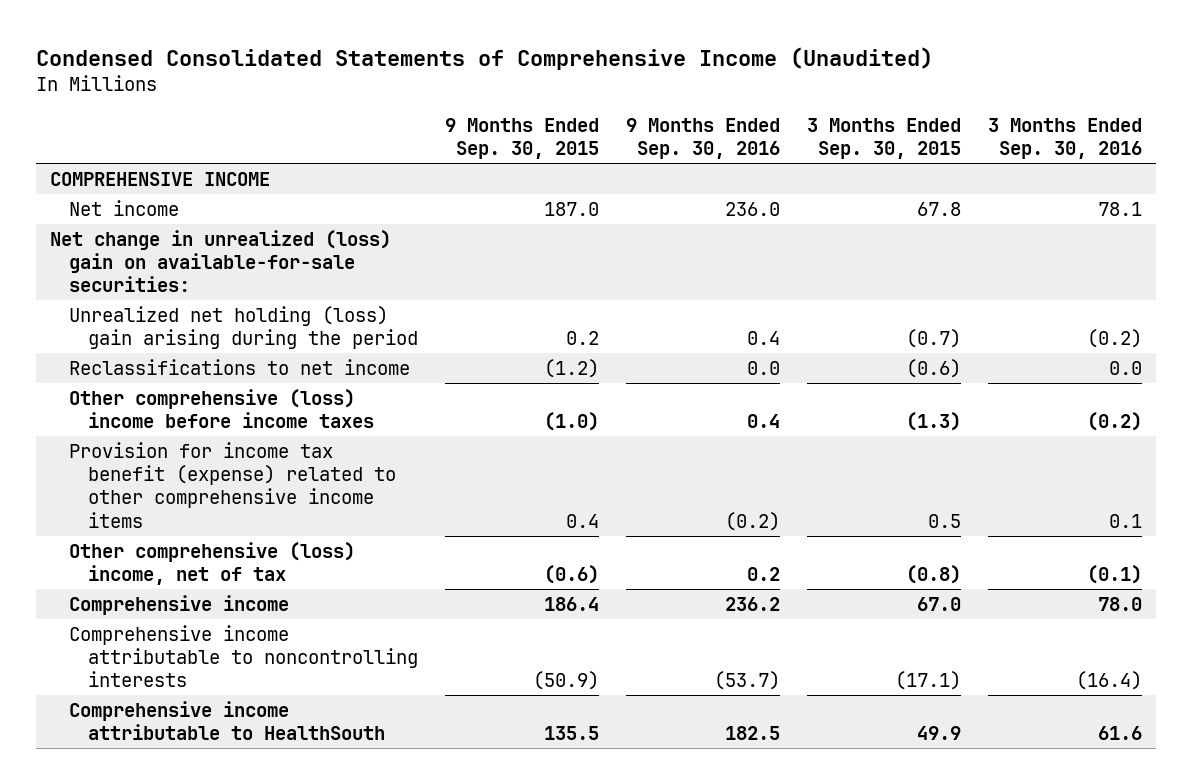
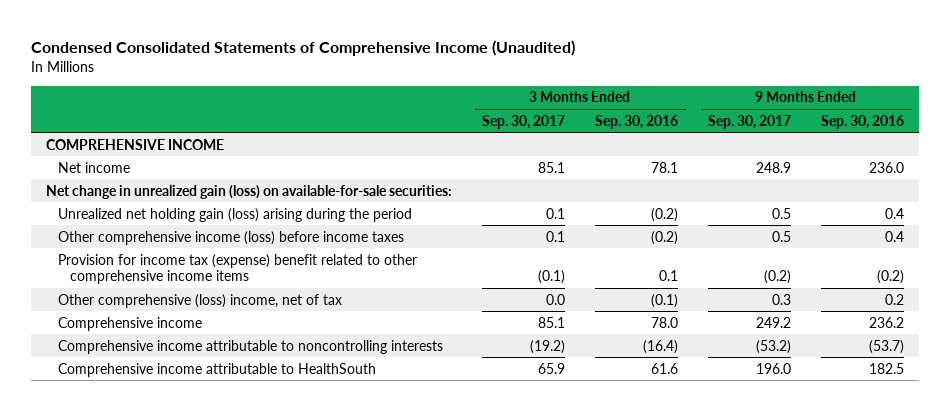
[445,118,600,160] 9 Months Ended Sep. 30, 2015 -> none
[807,118,962,160] 3 Months Ended Sep. 30, 2015 -> none
none -> [482,114,566,129] Sep. 30, 2017
none -> [708,114,792,129] Sep. 30, 2017
[68,358,410,375] Reclassifications to net income -> none
[49,229,391,293] Net change in unrealized (loss) gain on available-for-sale securities: -> [46,184,453,199] Net change in unrealized gain (loss) on available-for-sale securities:
[68,305,419,350] Unrealized net holding (loss) gain arising during the period -> [58,207,413,222] Unrealized net holding gain (loss) arising during the period
[68,388,375,429] Other comprehensive (loss) income before income taxes -> [58,230,405,245] Other comprehensive income (loss) before income taxes
[68,441,397,528] Provision for income tax benefit (expense) related to other comprehensive income items -> [58,253,418,284] Provision for income tax (expense) benefit related to other comprehensive income items

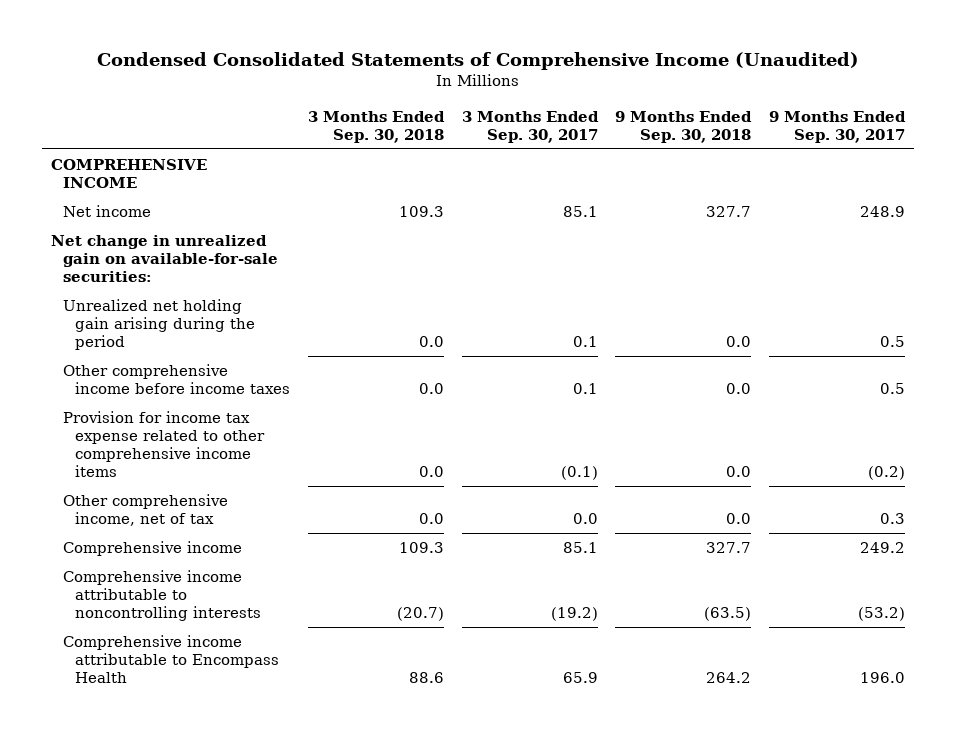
[595,114,679,129] Sep. 30, 2016 -> none
[821,114,905,129] Sep. 30, 2016 -> none
none -> [308,110,446,143] 3 Months Ended Sep. 30, 2018
none -> [615,110,753,143] 9 Months Ended Sep. 30, 2018
[46,184,453,199] Net change in unrealized gain (loss) on available-for-sale securities: -> [51,235,279,282] Net change in unrealized gain on available-for-sale securities:
[58,207,413,222] Unrealized net holding gain (loss) arising during the period -> [63,299,256,350] Unrealized net holding gain arising during the period
[58,230,405,245] Other comprehensive income (loss) before income taxes -> [63,364,291,395] Other comprehensive income before income taxes
[58,253,418,284] Provision for income tax (expense) benefit related to other comprehensive income items -> [63,411,266,477] Provision for income tax expense related to other comprehensive income items
[58,293,343,308] Other comprehensive (loss) income, net of tax -> [63,494,229,527] Other comprehensive income, net of tax
[58,362,377,377] Comprehensive income attributable to HealthSouth -> [63,635,280,683] Comprehensive income attributable to Encompass Health

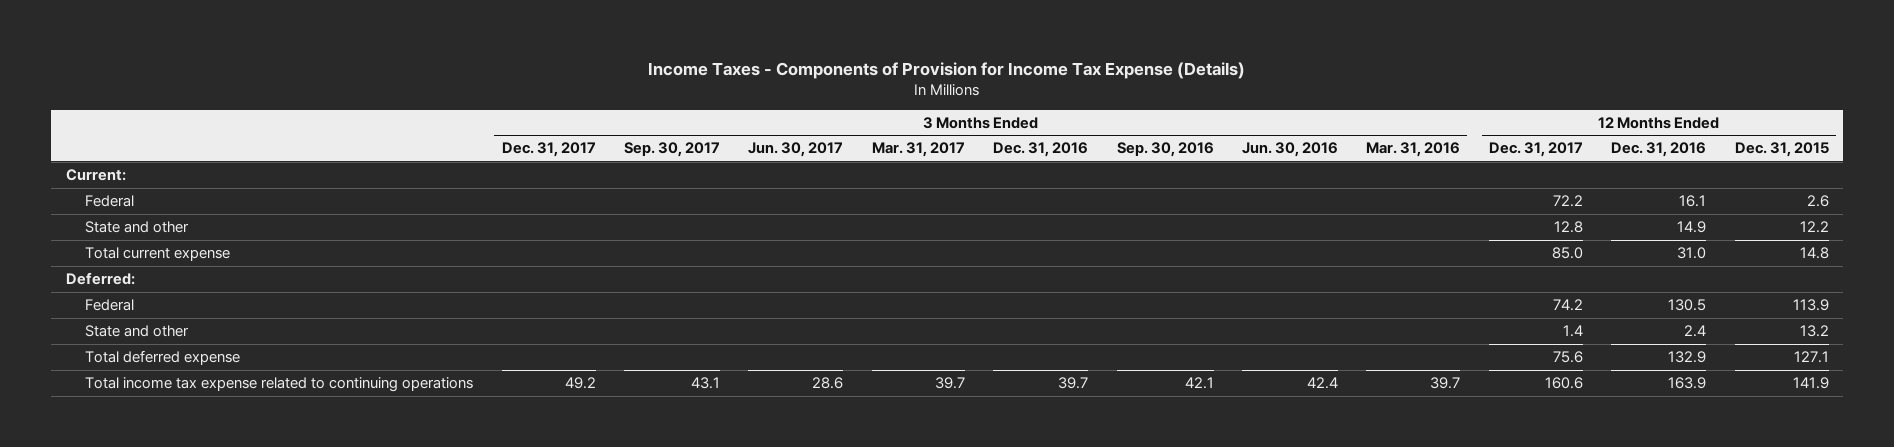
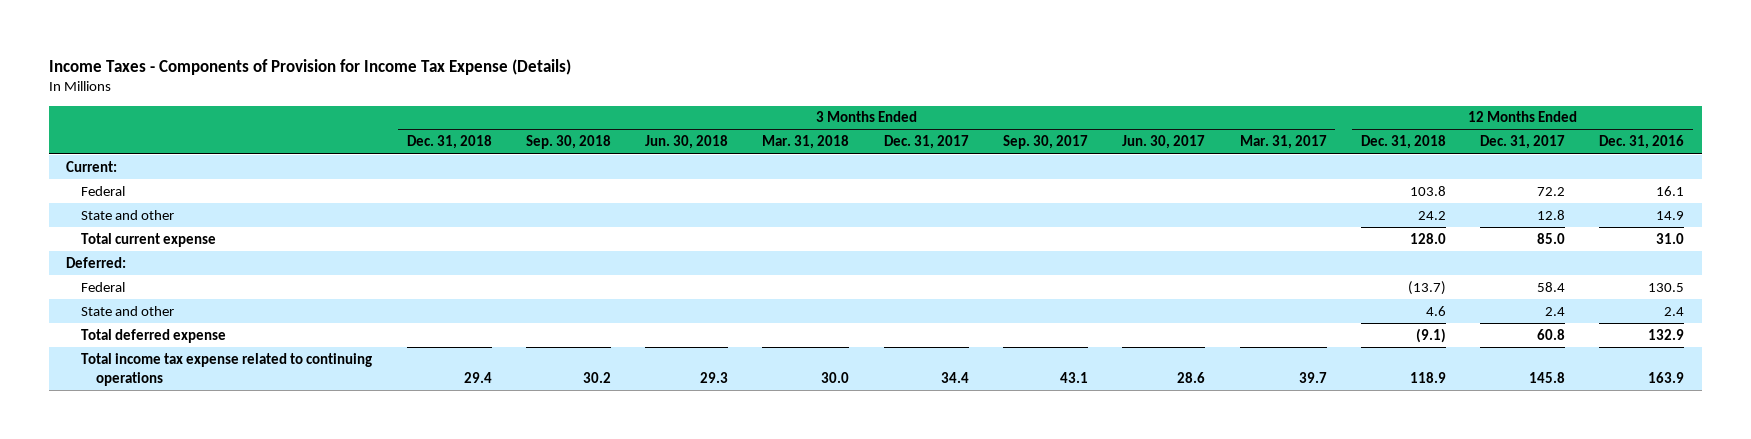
[993,142,1089,158] Dec. 31, 2016 -> none
[1116,142,1214,158] Sep. 30, 2016 -> none
[1241,142,1338,158] Jun. 30, 2016 -> none
[1366,142,1461,158] Mar. 31, 2016 -> none
[1734,142,1829,158] Dec. 31, 2015 -> none
none -> [406,135,492,150] Dec. 31, 2018
none -> [525,135,611,150] Sep. 30, 2018
none -> [645,135,729,150] Jun. 30, 2018
none -> [762,135,850,150] Mar. 31, 2018
none -> [1360,135,1446,150] Dec. 31, 2018
[1552,299,1583,312] 74.2 -> [1537,281,1566,292] 58.4
[1562,325,1583,338] 1.4 -> [1545,306,1566,316] 2.4
[1552,351,1583,364] 75.6 -> [1537,328,1566,340] 60.8
[564,377,596,390] 49.2 -> [940,371,969,383] 34.4
[1544,377,1583,390] 160.6 -> [1529,371,1566,383] 145.8

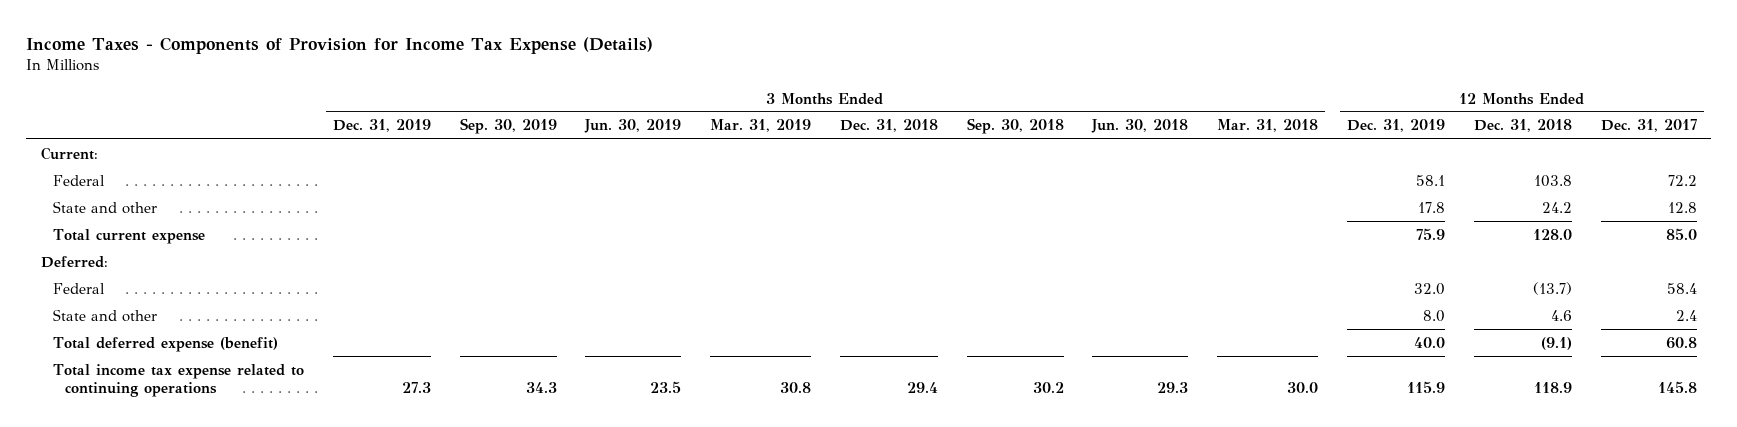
[883,135,969,150] Dec. 31, 2017 -> none
[1003,135,1089,150] Sep. 30, 2017 -> none
[1122,135,1206,150] Jun. 30, 2017 -> none
[1239,135,1327,150] Mar. 31, 2017 -> none
[1599,135,1685,150] Dec. 31, 2016 -> none
none -> [332,119,431,133] Dec. 31, 2019
none -> [459,118,557,135] Sep. 30, 2019
none -> [584,119,682,134] Jun. 30, 2019
none -> [710,119,812,133] Mar. 31, 2019
none -> [1347,119,1446,133] Dec. 31, 2019
[81,328,227,343] Total deferred expense -> [52,336,278,352] Total deferred expense (benefit)

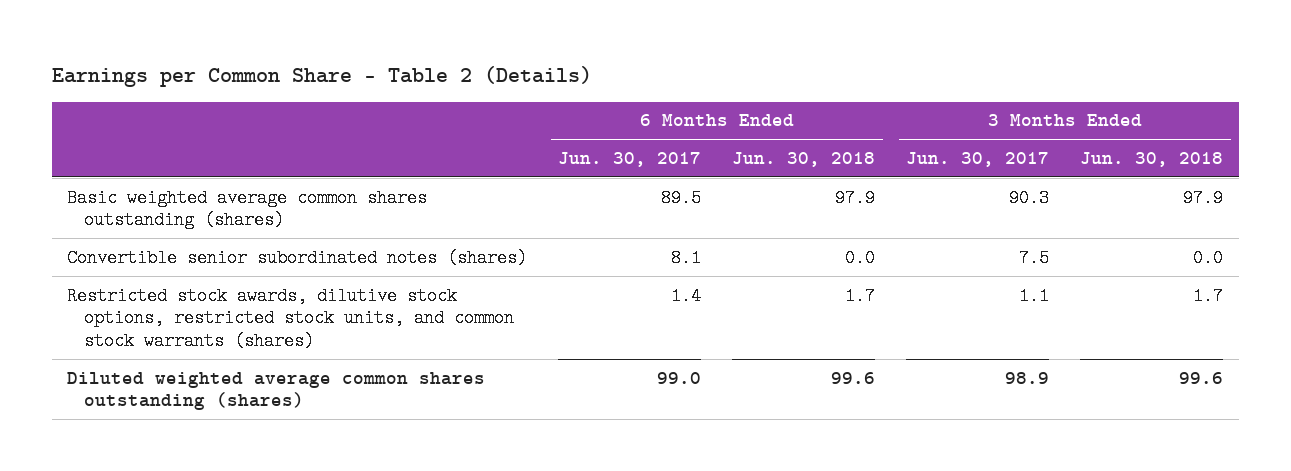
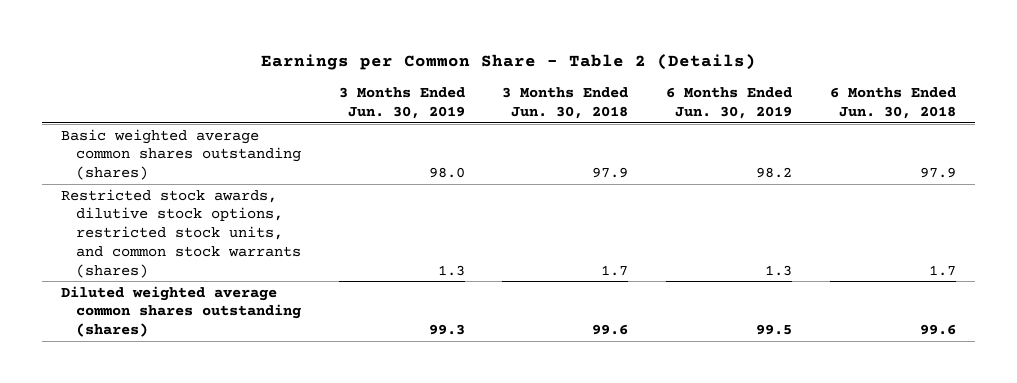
[558,152,702,168] Jun. 30, 2017 -> none
[906,152,1050,168] Jun. 30, 2017 -> none
none -> [338,87,465,119] 3 Months Ended Jun. 30, 2019
none -> [666,87,793,119] 6 Months Ended Jun. 30, 2019
[67,248,528,267] Convertible senior subordinated notes (shares) -> none

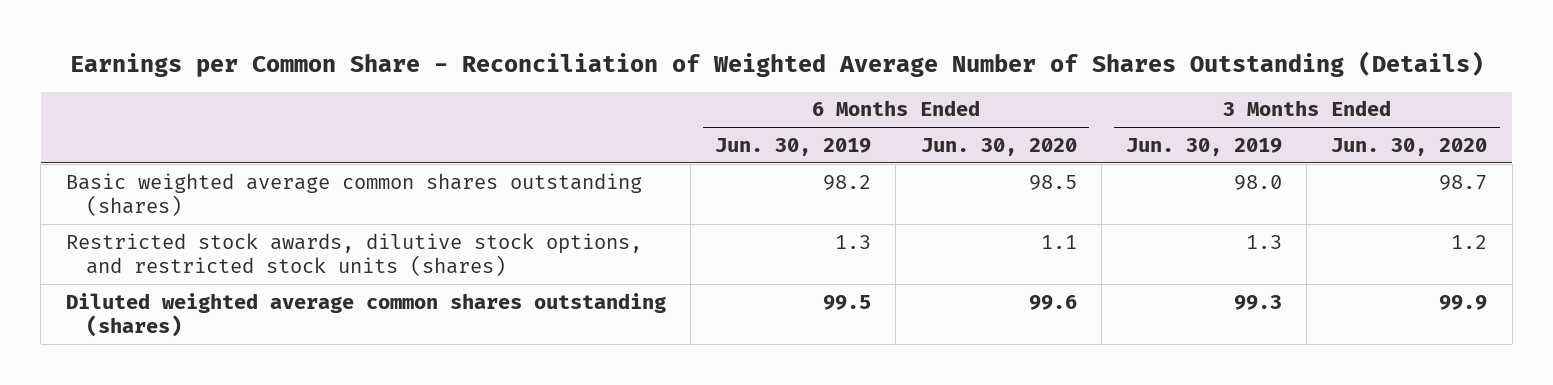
[260,54,756,71] Earnings per Common Share - Table 2 (Details) -> [69,50,1484,77] Earnings per Common Share - Reconciliation of Weighted Average Number of Shares Outstanding (Details)
[502,87,629,119] 3 Months Ended Jun. 30, 2018 -> none
[830,87,957,119] 6 Months Ended Jun. 30, 2018 -> none
none -> [920,137,1077,156] Jun. 30, 2020
none -> [1331,137,1488,156] Jun. 30, 2020
[61,188,301,278] Restricted stock awards, dilutive stock options, restricted stock units, and common stock warrants (shares) -> [65,232,642,276] Restricted stock awards, dilutive stock options, and restricted stock units (shares)

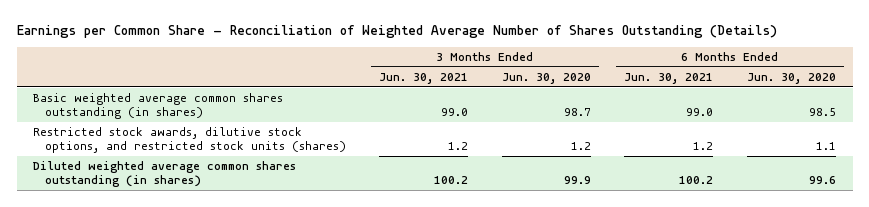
[715,137,872,156] Jun. 30, 2019 -> none
[1125,137,1282,156] Jun. 30, 2019 -> none
none -> [379,72,469,84] Jun. 30, 2021
none -> [624,72,714,84] Jun. 30, 2021
[65,172,642,216] Basic weighted average common shares outstanding (shares) -> [33,93,284,119] Basic weighted average common shares outstanding (in shares)
[65,292,666,337] Diluted weighted average common shares outstanding (shares) -> [33,161,297,187] Diluted weighted average common shares outstanding (in shares)

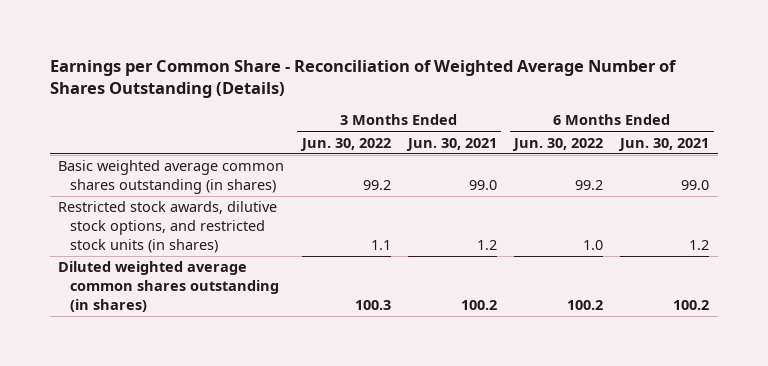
[501,72,591,84] Jun. 30, 2020 -> none
[746,72,836,84] Jun. 30, 2020 -> none
none -> [299,137,391,151] Jun. 30, 2022
none -> [512,137,604,151] Jun. 30, 2022
[33,127,346,153] Restricted stock awards, dilutive stock options, and restricted stock units (shares) -> [58,201,278,253] Restricted stock awards, dilutive stock options, and restricted stock units (in shares)

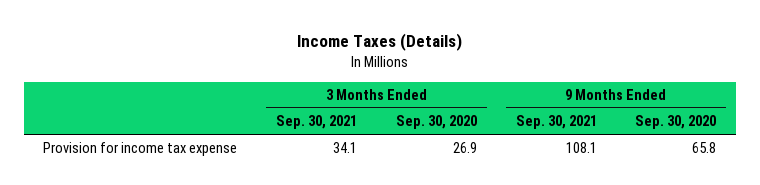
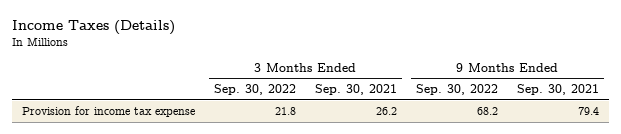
[395,115,477,130] Sep. 30, 2020 -> none
[635,115,717,130] Sep. 30, 2020 -> none
none -> [213,84,296,96] Sep. 30, 2022
none -> [415,84,498,96] Sep. 30, 2022
[333,142,358,154] 34.1 -> [375,107,397,116] 26.2
[565,142,597,154] 108.1 -> [577,107,599,116] 79.4

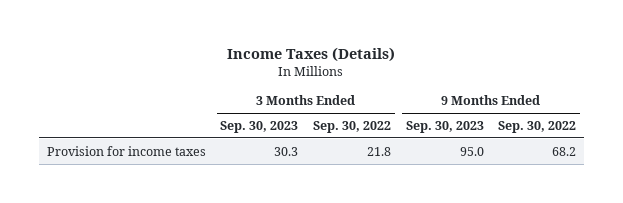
[314,84,397,96] Sep. 30, 2021 -> none
[516,84,599,96] Sep. 30, 2021 -> none
none -> [220,120,299,133] Sep. 30, 2023
none -> [405,120,484,133] Sep. 30, 2023
[21,106,195,118] Provision for income tax expense -> [46,145,206,156] Provision for income taxes

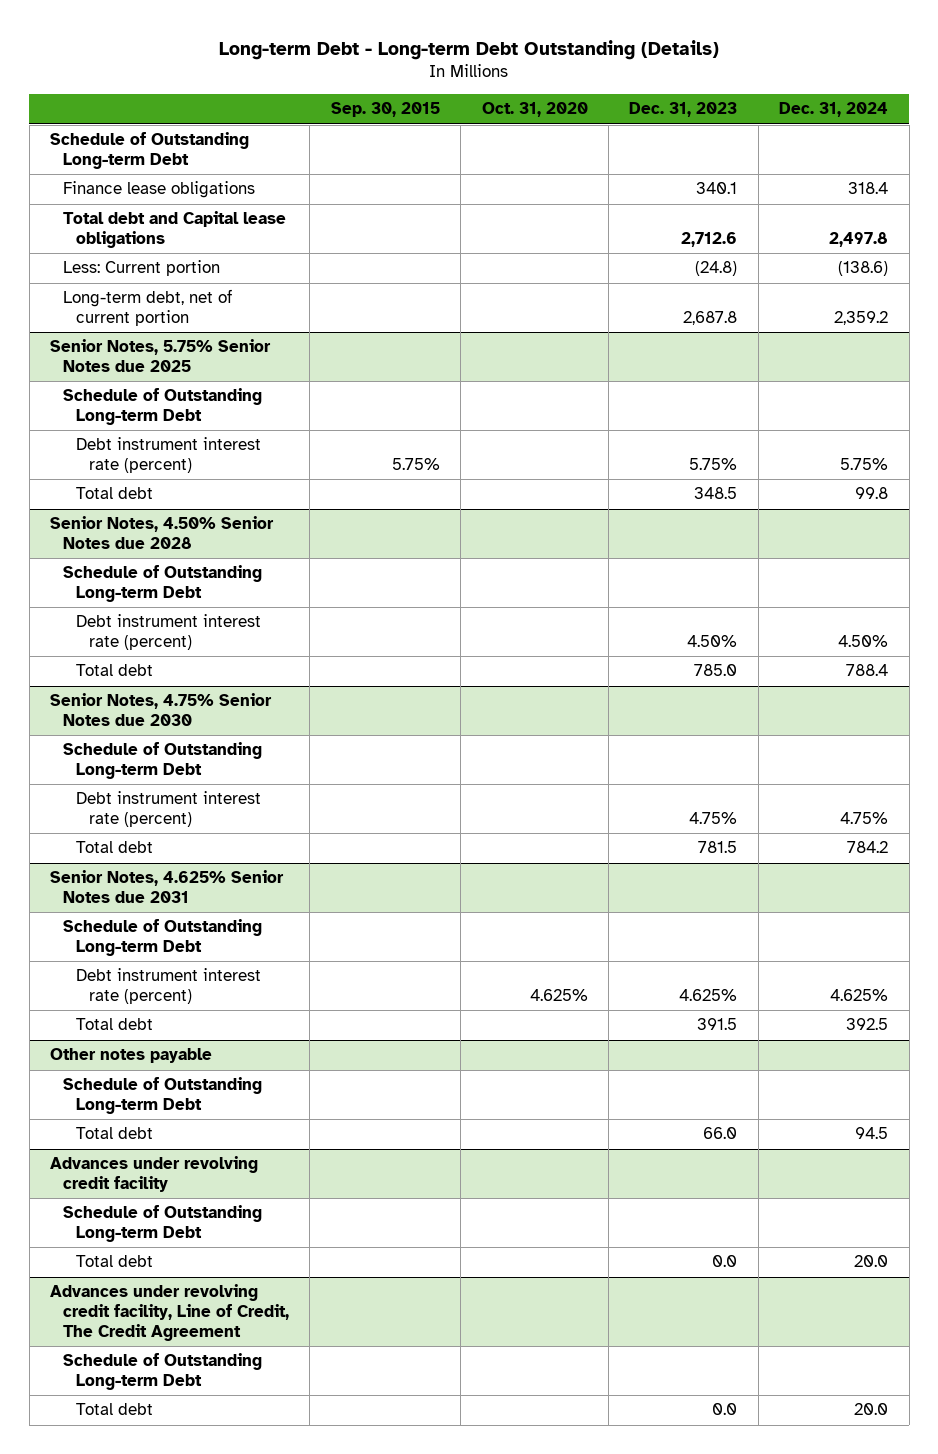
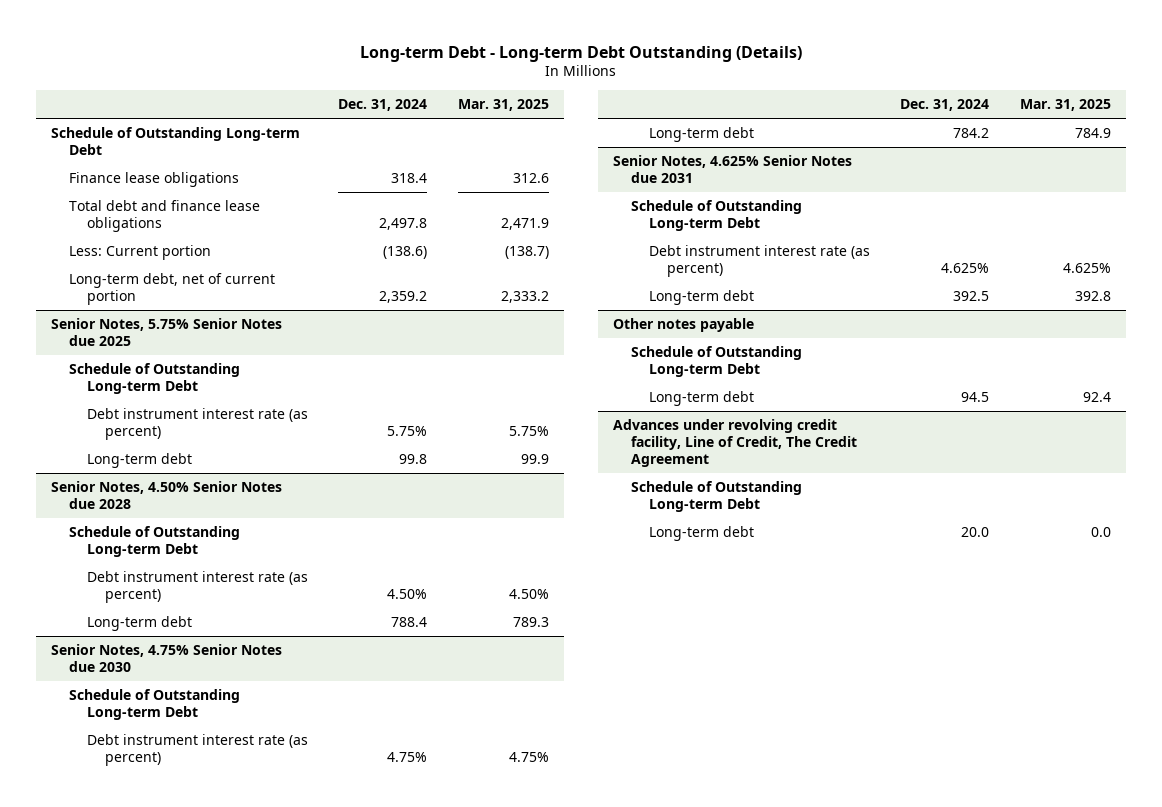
[330,102,440,118] Sep. 30, 2015 -> none
[481,102,588,118] Oct. 31, 2020 -> none
[629,102,738,118] Dec. 31, 2023 -> none
none -> [457,99,549,112] Mar. 31, 2025
[63,211,287,249] Total debt and Capital lease obligations -> [69,199,261,232] Total debt and finance lease obligations
[76,437,262,474] Debt instrument interest rate (percent) -> [87,407,309,440] Debt instrument interest rate (as percent)
[76,487,154,500] Total debt -> [87,452,193,468] Long-term debt
[76,614,262,651] Debt instrument interest rate (percent) -> [87,570,309,603] Debt instrument interest rate (as percent)
[76,664,154,677] Total debt -> [87,615,193,631] Long-term debt
[76,791,262,828] Debt instrument interest rate (percent) -> [87,733,309,766] Debt instrument interest rate (as percent)
[76,841,154,854] Total debt -> [649,126,755,142] Long-term debt
[76,968,262,1005] Debt instrument interest rate (percent) -> [649,244,871,277] Debt instrument interest rate (as percent)
[76,1018,154,1031] Total debt -> [649,289,755,305] Long-term debt
[49,1156,258,1193] Advances under revolving credit facility -> none
[63,1205,263,1243] Schedule of Outstanding Long-term Debt -> none
[76,1255,154,1268] Total debt -> none
[76,1127,154,1140] Total debt -> [649,390,755,406] Long-term debt
[76,1403,154,1416] Total debt -> [649,525,755,541] Long-term debt

